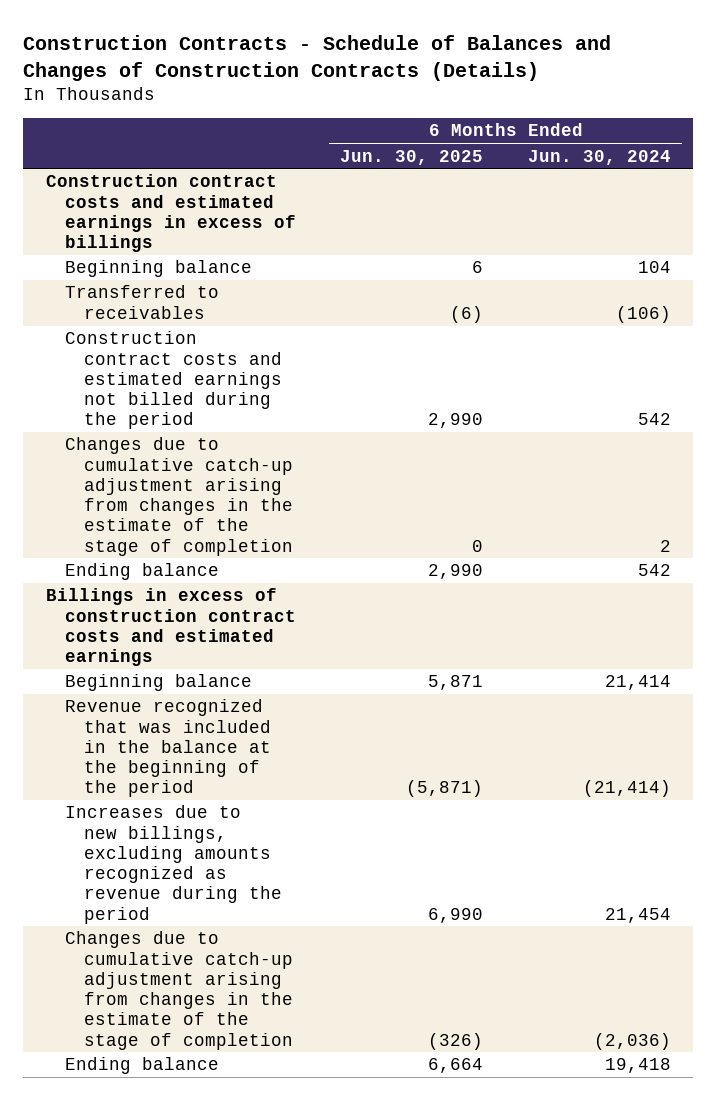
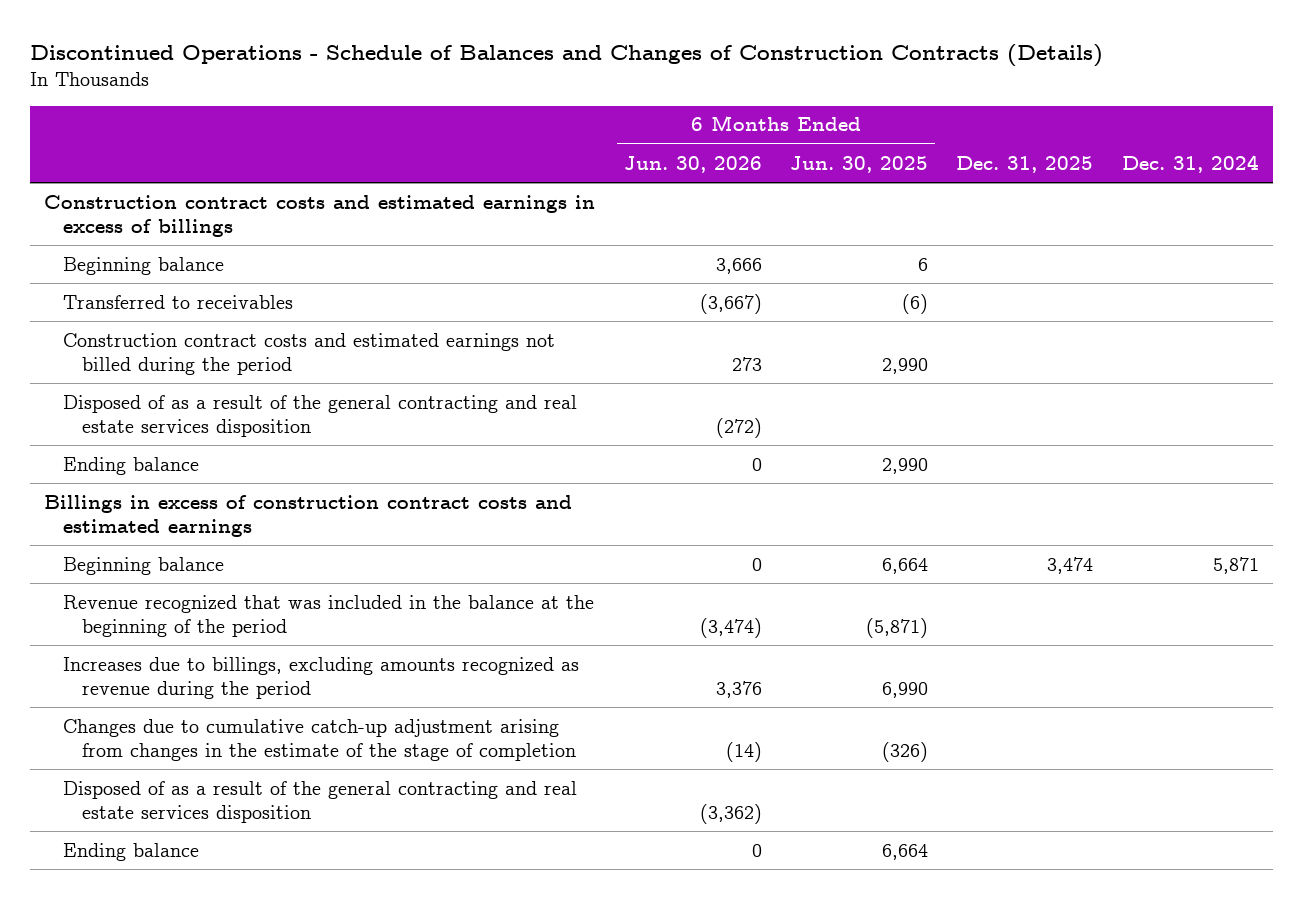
[23,35,612,82] Construction Contracts - Schedule of Balances and Changes of Construction Contracts (Details) -> [30,44,1104,68] Discontinued Operations - Schedule of Balances and Changes of Construction Contracts (Details)
[527,149,671,165] Jun. 30, 2024 -> none
none -> [623,155,762,173] Jun. 30, 2026
none -> [956,155,1094,173] Dec. 31, 2025
none -> [1121,154,1259,173] Dec. 31, 2024
[64,437,294,556] Changes due to cumulative catch-up adjustment arising from changes in the estimate of the stage of completion -> none
none -> [62,394,577,437] Disposed of as a result of the general contracting and real estate services disposition
[428,675,484,691] 5,871 -> [881,557,928,574] 6,664
[64,805,283,924] Increases due to new billings, excluding amounts recognized as revenue during the period -> [62,656,579,699] Increases due to billings, excluding amounts recognized as revenue during the period
none -> [62,780,577,823] Disposed of as a result of the general contracting and real estate services disposition

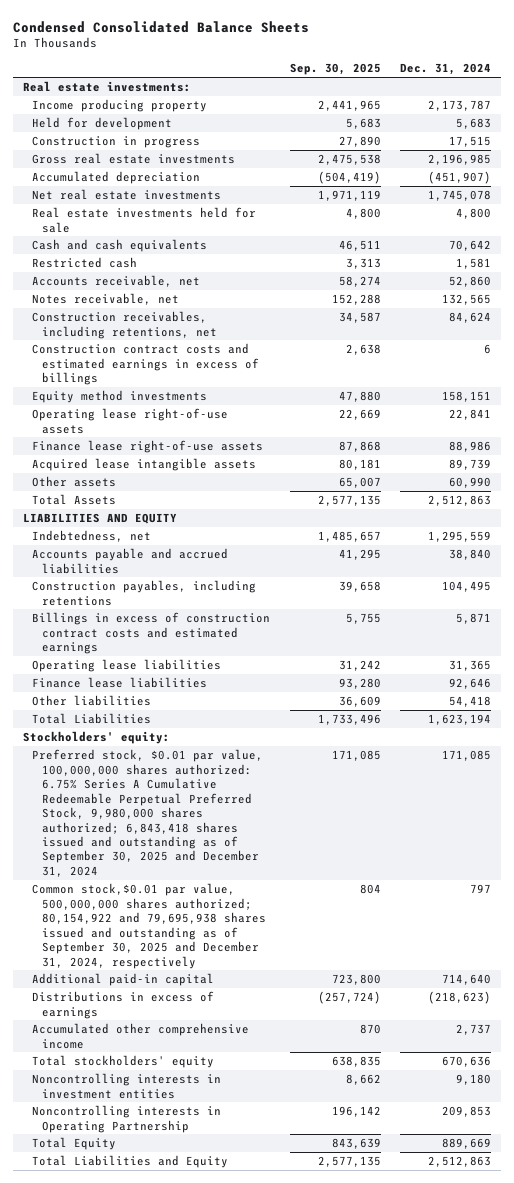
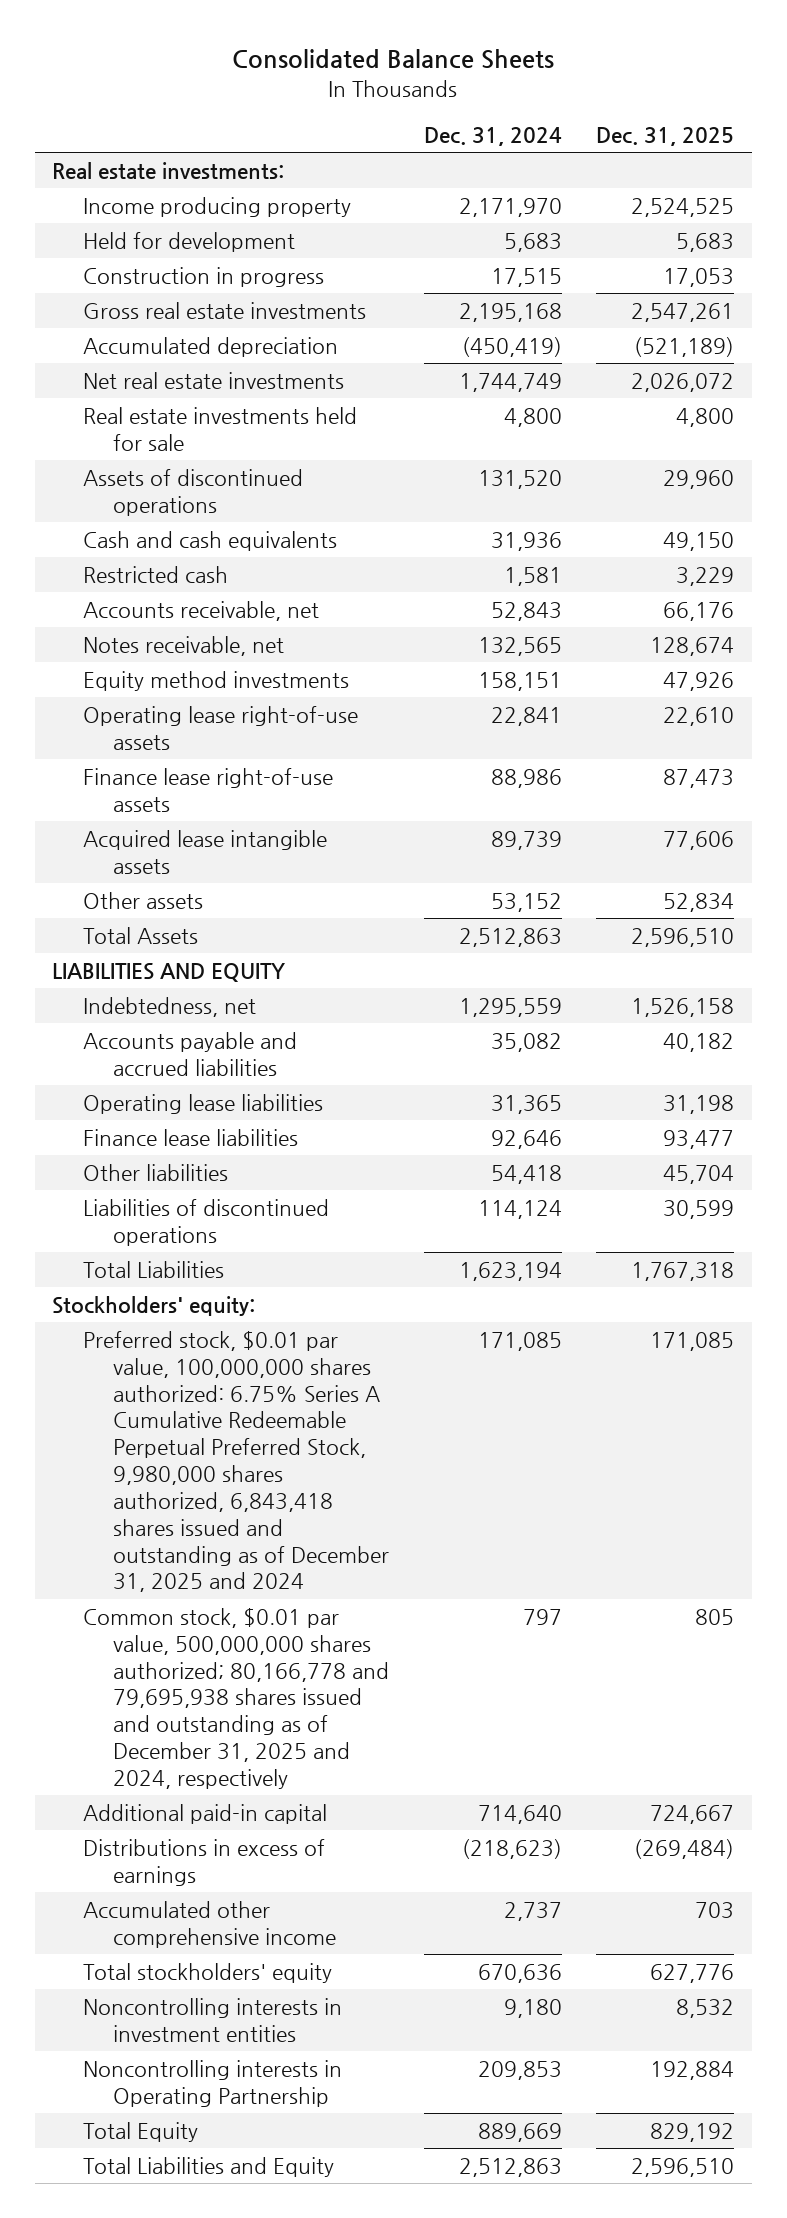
[13,20,310,33] Condensed Consolidated Balance Sheets -> [232,49,555,70] Consolidated Balance Sheets
[289,63,381,76] Sep. 30, 2025 -> none
none -> [596,126,735,146] Dec. 31, 2025
[428,100,492,112] 2,173,787 -> [458,198,562,218] 2,171,970
[428,154,492,166] 2,196,985 -> [458,303,562,323] 2,195,168
[428,171,492,185] (451,907) -> [461,337,562,358] (450,419)
[428,190,492,202] 1,745,078 -> [458,373,562,393] 1,744,749
none -> [82,469,303,516] Assets of discontinued operations
[449,240,492,252] 70,642 -> [490,532,562,552] 31,936
[449,276,492,288] 52,860 -> [490,602,562,622] 52,843
[32,311,217,339] Construction receivables, including retentions, net -> none
[32,343,259,386] Construction contract costs and estimated earnings in excess of billings -> none
[449,477,492,489] 60,990 -> [490,893,562,913] 53,152
[32,580,257,606] Construction payables, including retentions -> none
[32,612,271,655] Billings in excess of construction contract costs and estimated earnings -> none
[449,549,492,561] 38,840 -> [490,1033,562,1053] 35,082
none -> [82,1199,329,1246] Liabilities of discontinued operations
[32,749,264,877] Preferred stock, $0.01 par value, 100,000,000 shares authorized: 6.75% Series A Cumulative Redeemable Perpetual Preferred Stock, 9,980,000 shares authorized; 6,843,418 shares issued and outstanding as of September 30, 2025 and December 31, 2024 -> [82,1331,389,1593] Preferred stock, $0.01 par value, 100,000,000 shares authorized: 6.75% Series A Cumulative Redeemable Perpetual Preferred Stock, 9,980,000 shares authorized, 6,843,418 shares issued and outstanding as of December 31, 2025 and 2024
[32,883,266,969] Common stock,$0.01 par value, 500,000,000 shares authorized; 80,154,922 and 79,695,938 shares issued and outstanding as of September 30, 2025 and December 31, 2024, respectively -> [82,1608,389,1789] Common stock, $0.01 par value, 500,000,000 shares authorized; 80,166,778 and 79,695,938 shares issued and outstanding as of December 31, 2025 and 2024, respectively

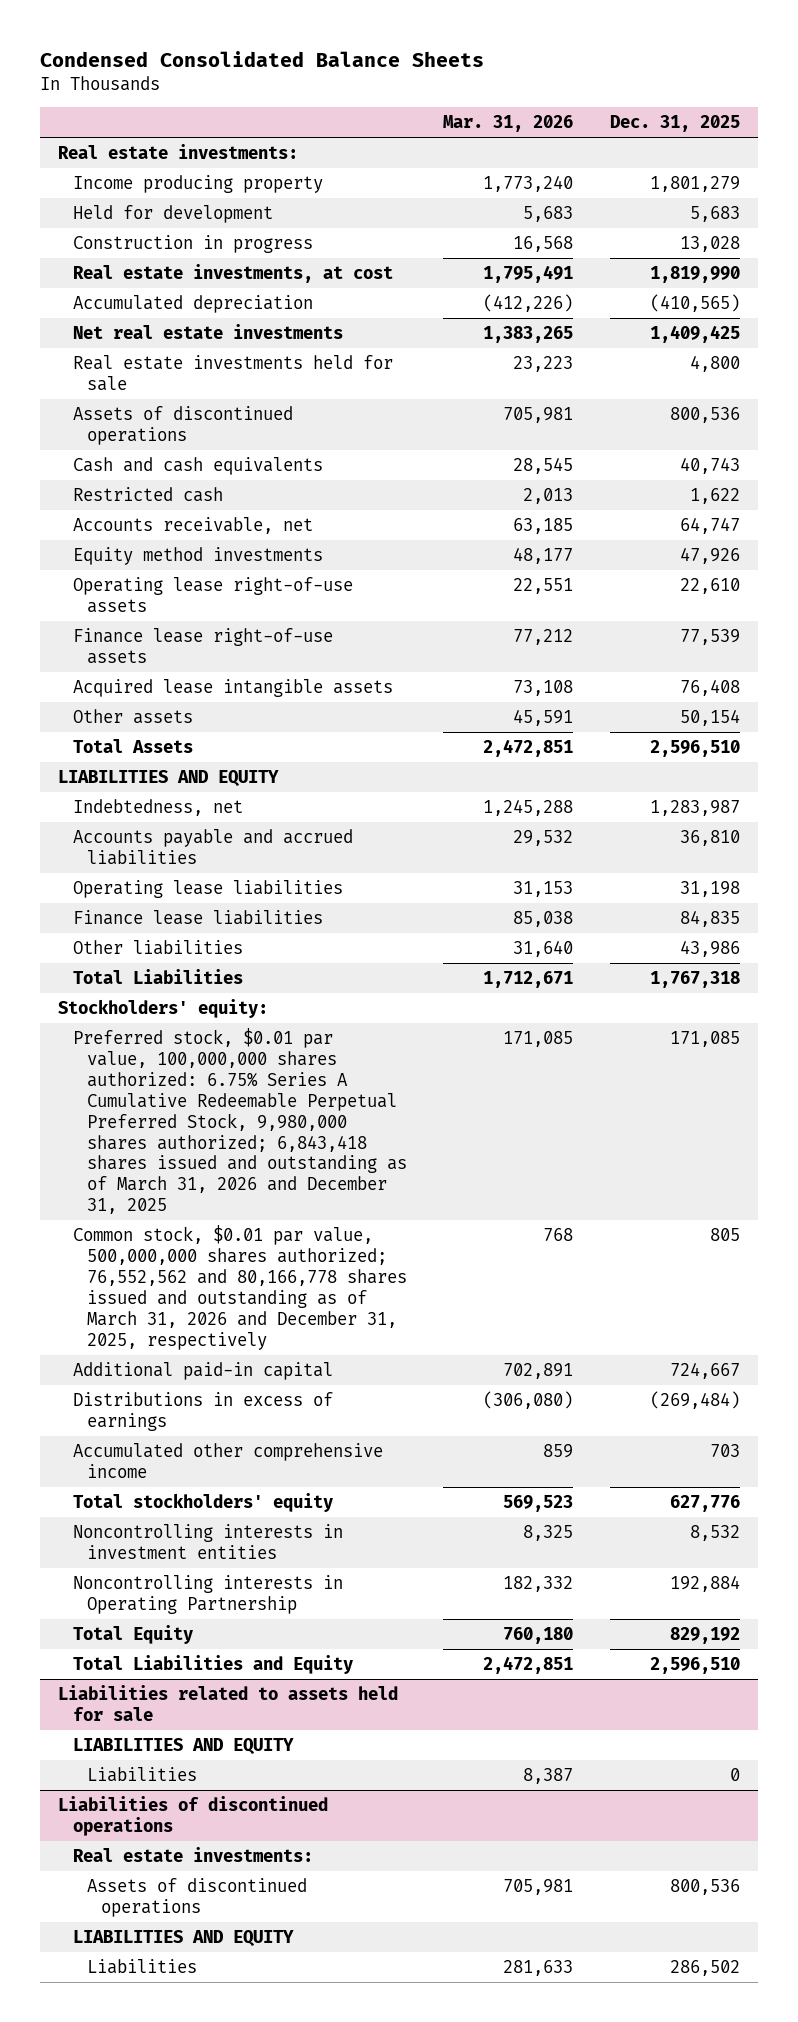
[232,49,555,70] Consolidated Balance Sheets -> [40,50,485,67] Condensed Consolidated Balance Sheets
[423,126,562,146] Dec. 31, 2024 -> none
none -> [443,115,574,133] Mar. 31, 2026
[631,198,735,218] 2,524,525 -> [649,176,740,193] 1,801,279
[663,268,735,288] 17,053 -> [679,236,740,253] 13,028
[82,302,366,320] Gross real estate investments -> [72,264,393,284] Real estate investments, at cost
[631,303,735,323] 2,547,261 -> [649,266,740,284] 1,819,990
[634,337,735,358] (521,189) -> [649,294,740,313] (410,565)
[631,373,735,393] 2,026,072 -> [649,325,740,344] 1,409,425
[82,636,284,657] Notes receivable, net -> none
[663,470,735,490] 29,960 -> [669,407,740,424] 800,536
[663,532,735,552] 49,150 -> [679,457,740,475] 40,743
[676,567,735,587] 3,229 -> [689,488,740,505] 1,622
[663,602,735,622] 66,176 -> [679,517,740,535] 64,747
[663,769,735,789] 87,473 -> [679,629,740,646] 77,539
[663,831,735,851] 77,606 -> [679,679,740,697] 76,408
[663,893,735,913] 52,834 -> [679,709,740,727] 50,154
[631,998,735,1018] 1,526,158 -> [649,800,740,817] 1,283,987
[663,1033,735,1053] 40,182 -> [679,830,740,847] 36,810
[82,1199,329,1246] Liabilities of discontinued operations -> none
[663,1130,735,1150] 93,477 -> [679,910,740,928] 84,835
[663,1165,735,1185] 45,704 -> [679,940,740,958] 43,986
[82,1331,389,1593] Preferred stock, $0.01 par value, 100,000,000 shares authorized: 6.75% Series A Cumulative Redeemable Perpetual Preferred Stock, 9,980,000 shares authorized, 6,843,418 shares issued and outstanding as of December 31, 2025 and 2024 -> [72,1028,407,1215] Preferred stock, $0.01 par value, 100,000,000 shares authorized: 6.75% Series A Cumulative Redeemable Perpetual Preferred Stock, 9,980,000 shares authorized; 6,843,418 shares issued and outstanding as of March 31, 2026 and December 31, 2025
[82,1608,389,1789] Common stock, $0.01 par value, 500,000,000 shares authorized; 80,166,778 and 79,695,938 shares issued and outstanding as of December 31, 2025 and 2024, respectively -> [72,1225,407,1350] Common stock, $0.01 par value, 500,000,000 shares authorized; 76,552,562 and 80,166,778 shares issued and outstanding as of March 31, 2026 and December 31, 2025, respectively
none -> [58,1685,399,1722] Liabilities related to assets held for sale
none -> [72,1738,294,1755] LIABILITIES AND EQUITY
none -> [86,1767,197,1783] Liabilities
none -> [58,1796,329,1837] Liabilities of discontinued operations
none -> [72,1847,313,1863] Real estate investments:
none -> [86,1878,307,1918] Assets of discontinued operations
none -> [72,1930,294,1947] LIABILITIES AND EQUITY
none -> [86,1959,197,1975] Liabilities

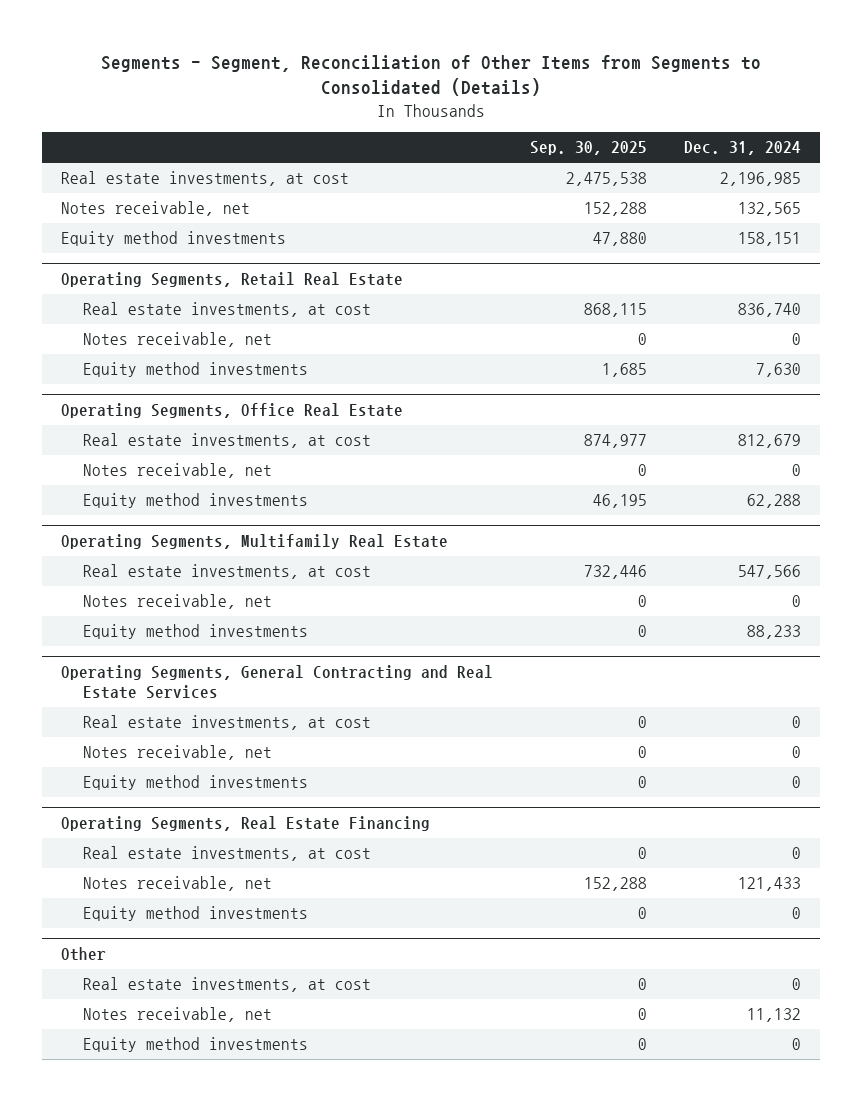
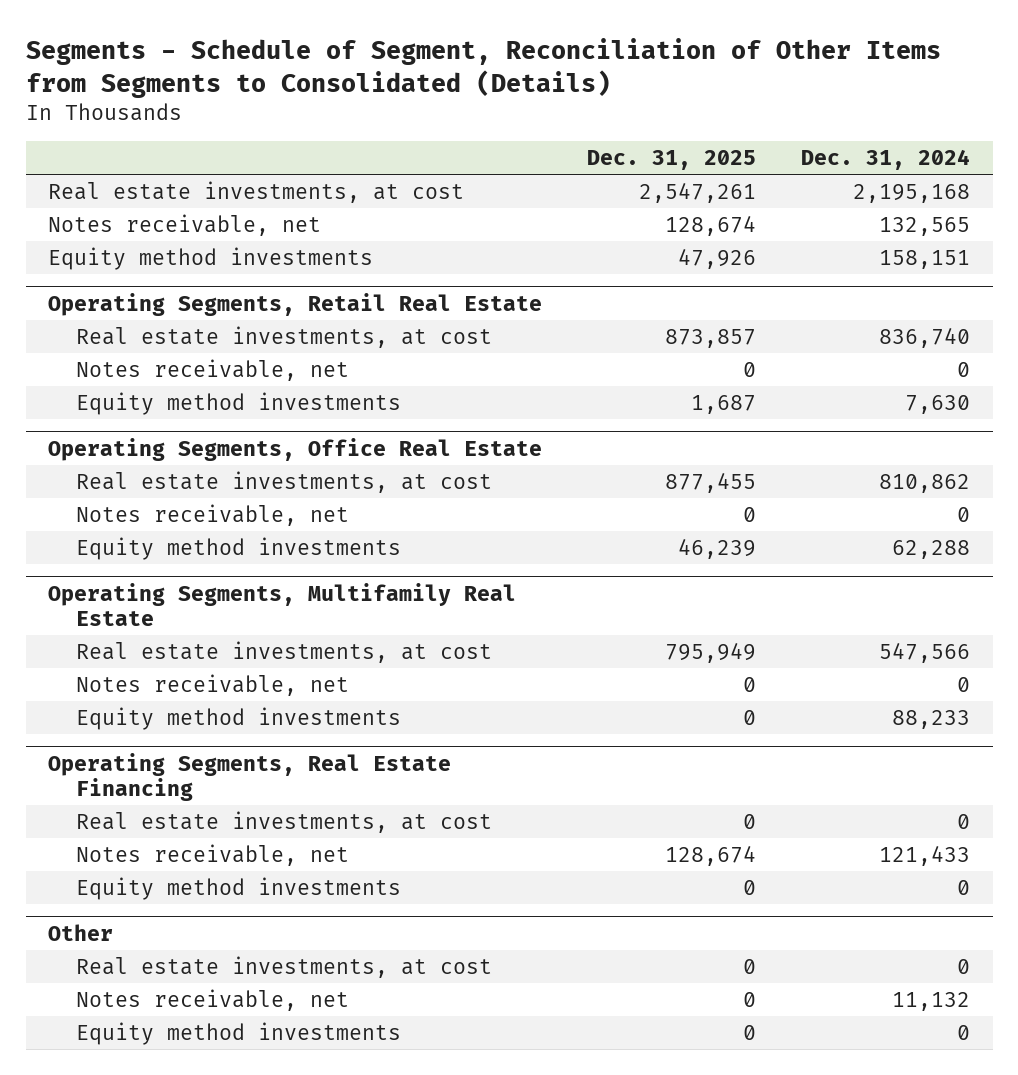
[101,54,762,97] Segments - Segment, Reconciliation of Other Items from Segments to Consolidated (Details) -> [25,37,941,98] Segments - Schedule of Segment, Reconciliation of Other Items from Segments to Consolidated (Details)
[530,141,648,156] Sep. 30, 2025 -> none
none -> [587,150,757,171] Dec. 31, 2025
[720,172,802,187] 2,196,985 -> [853,183,971,203] 2,195,168
[738,434,802,449] 812,679 -> [879,473,971,493] 810,862
[61,664,494,700] Operating Segments, General Contracting and Real Estate Services -> none
[82,715,371,731] Real estate investments, at cost -> none
[82,745,272,761] Notes receivable, net -> none
[82,775,308,791] Equity method investments -> none

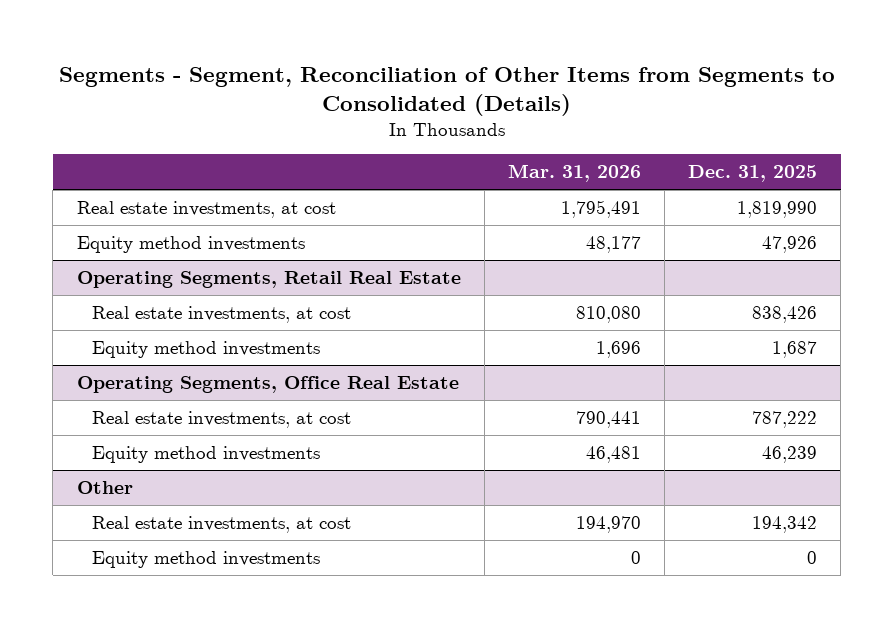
[25,37,941,98] Segments - Schedule of Segment, Reconciliation of Other Items from Segments to Consolidated (Details) -> [58,66,835,116] Segments - Segment, Reconciliation of Other Items from Segments to Consolidated (Details)
[801,149,971,171] Dec. 31, 2024 -> none
none -> [507,164,641,183] Mar. 31, 2026
[48,213,322,236] Notes receivable, net -> none
[639,181,757,203] 2,547,261 -> [737,200,818,218] 1,819,990
[76,358,350,381] Notes receivable, net -> none
[665,328,757,348] 873,857 -> [752,305,818,323] 838,426
[76,503,350,526] Notes receivable, net -> none
[665,471,757,493] 877,455 -> [752,410,818,428] 787,222
[48,582,517,627] Operating Segments, Multifamily Real Estate -> none
[76,640,493,663] Real estate investments, at cost -> none
[76,673,350,696] Notes receivable, net -> none
[76,706,402,730] Equity method investments -> none
[48,752,452,802] Operating Segments, Real Estate Financing -> none
[76,810,493,833] Real estate investments, at cost -> none
[76,843,350,866] Notes receivable, net -> none
[76,876,402,900] Equity method investments -> none
[76,988,350,1011] Notes receivable, net -> none
[743,958,757,974] 0 -> [752,515,818,533] 194,342

